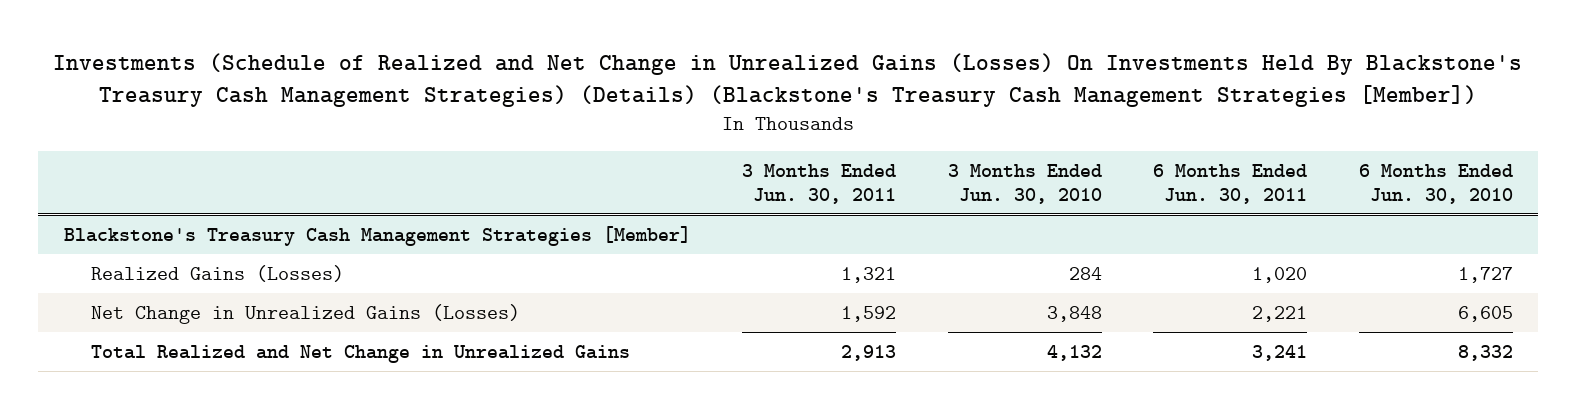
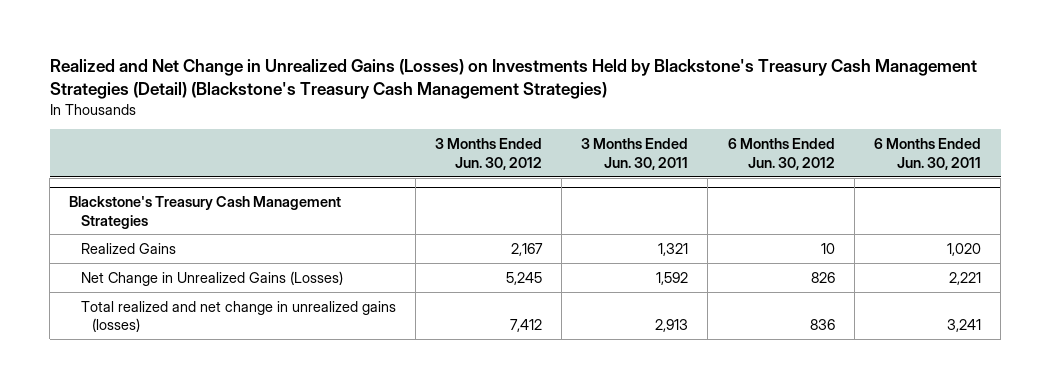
[53,53,1523,108] Investments (Schedule of Realized and Net Change in Unrealized Gains (Losses) On Investments Held By Blackstone's Treasury Cash Management Strategies) (Details) (Blackstone's Treasury Cash Management Strategies [Member]) -> [49,59,977,100] Realized and Net Change in Unrealized Gains (Losses) on Investments Held by Blackstone's Treasury Cash Management Strategies (Detail) (Blackstone's Treasury Cash Management Strategies)
[947,163,1102,204] 3 Months Ended Jun. 30, 2010 -> none
[1358,163,1513,204] 6 Months Ended Jun. 30, 2010 -> none
none -> [434,138,542,170] 3 Months Ended Jun. 30, 2012
none -> [727,138,835,170] 6 Months Ended Jun. 30, 2012
[63,225,691,246] Blackstone's Treasury Cash Management Strategies [Member] -> [69,195,342,229] Blackstone's Treasury Cash Management Strategies
[90,264,344,282] Realized Gains (Losses) -> [80,242,176,254] Realized Gains
[90,344,630,363] Total Realized and Net Change in Unrealized Gains -> [80,300,396,333] Total realized and net change in unrealized gains (losses)

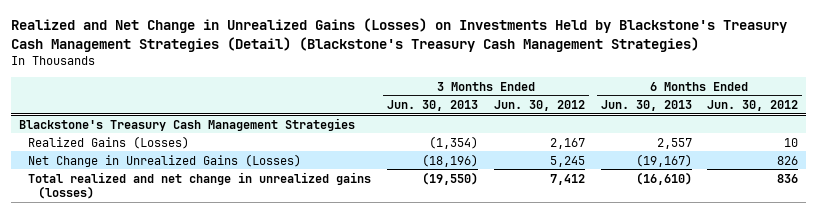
[581,138,689,170] 3 Months Ended Jun. 30, 2011 -> none
[873,138,981,170] 6 Months Ended Jun. 30, 2011 -> none
none -> [387,99,479,111] Jun. 30, 2013
none -> [600,99,692,111] Jun. 30, 2013
[80,242,176,254] Realized Gains -> [28,135,190,149] Realized Gains (Losses)

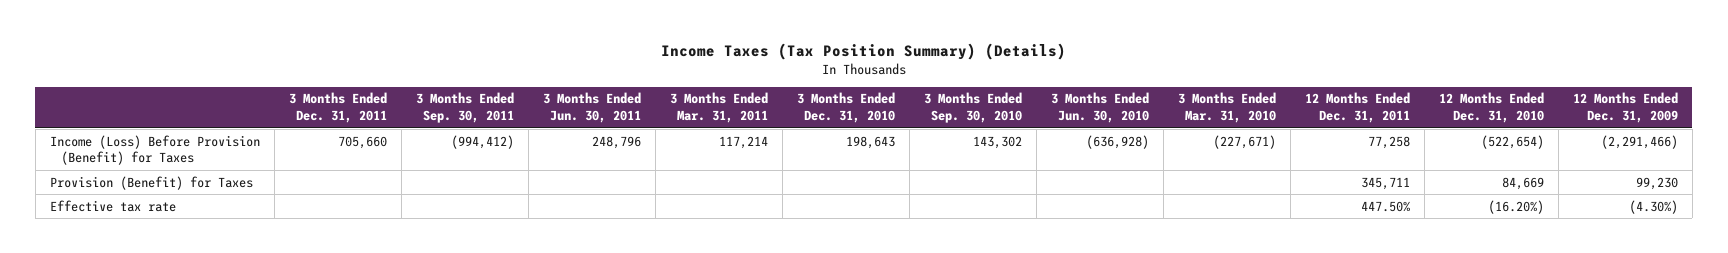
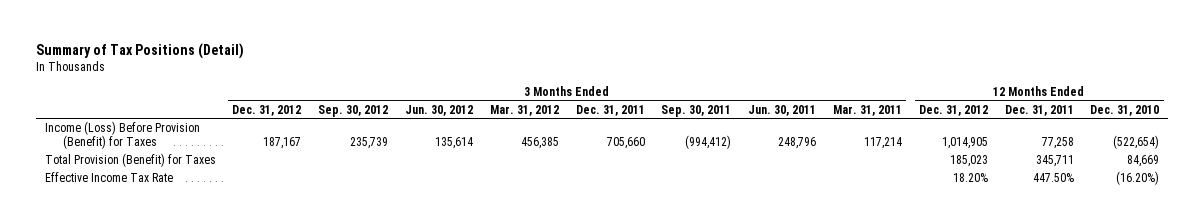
[660,42,1066,60] Income Taxes (Tax Position Summary) (Details) -> [36,42,245,59] Summary of Tax Positions (Detail)
[796,92,895,124] 3 Months Ended Dec. 31, 2010 -> none
[923,92,1022,124] 3 Months Ended Sep. 30, 2010 -> none
[1050,92,1149,124] 3 Months Ended Jun. 30, 2010 -> none
[1177,92,1276,124] 3 Months Ended Mar. 31, 2010 -> none
[1572,92,1678,124] 12 Months Ended Dec. 31, 2009 -> none
none -> [232,104,302,116] Dec. 31, 2012
none -> [318,104,389,117] Sep. 30, 2012
none -> [404,104,473,116] Jun. 30, 2012
none -> [489,104,559,116] Mar. 31, 2012
none -> [918,104,988,116] Dec. 31, 2012
[49,175,253,190] Provision (Benefit) for Taxes -> [44,153,216,168] Total Provision (Benefit) for Taxes
[49,199,176,212] Effective tax rate -> [44,172,173,183] Effective Income Tax Rate

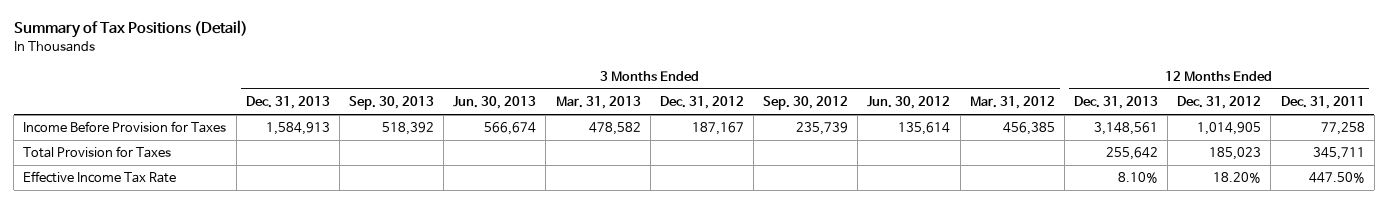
[575,104,645,116] Dec. 31, 2011 -> none
[661,104,732,117] Sep. 30, 2011 -> none
[748,104,817,116] Jun. 30, 2011 -> none
[833,104,903,116] Mar. 31, 2011 -> none
[1090,104,1160,116] Dec. 31, 2010 -> none
none -> [245,95,330,109] Dec. 31, 2013
none -> [348,95,434,110] Sep. 30, 2013
none -> [453,95,537,109] Jun. 30, 2013
none -> [555,95,641,109] Mar. 31, 2013
none -> [1074,95,1159,109] Dec. 31, 2013
[44,121,200,150] Income (Loss) Before Provision (Benefit) for Taxes -> [23,121,227,134] Income Before Provision for Taxes
[44,153,216,168] Total Provision (Benefit) for Taxes -> [23,146,172,159] Total Provision for Taxes

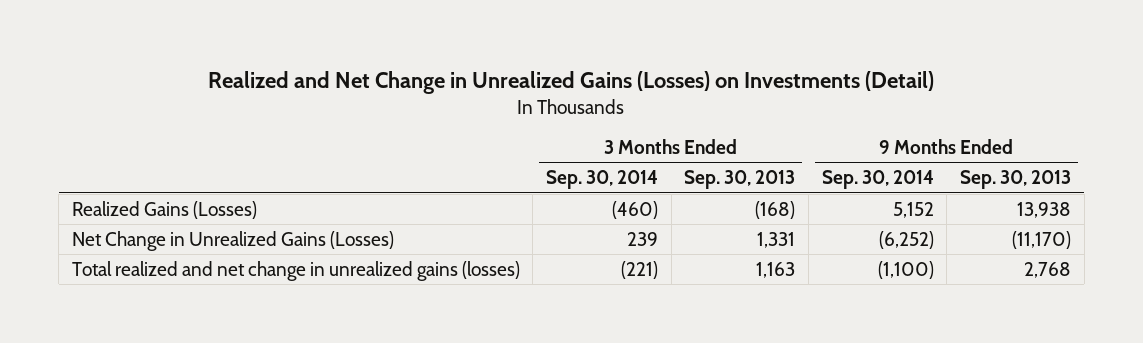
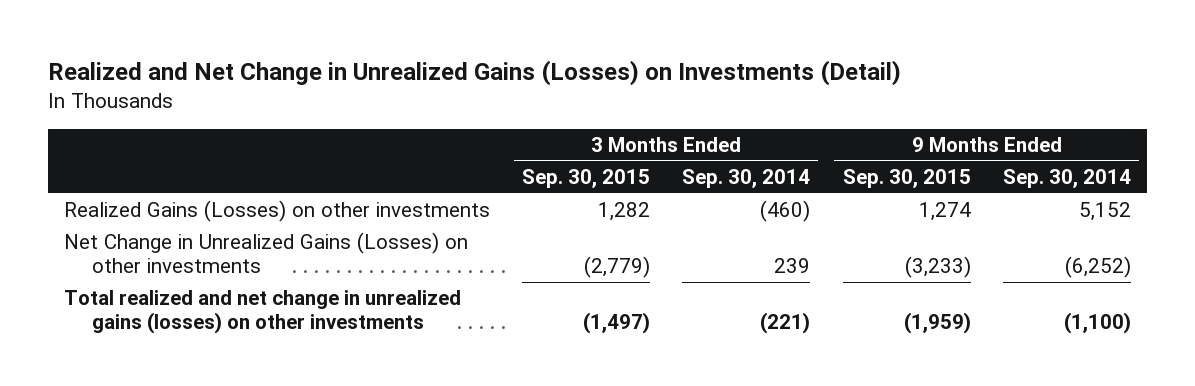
[684,170,796,190] Sep. 30, 2013 -> none
[959,170,1071,190] Sep. 30, 2013 -> none
none -> [522,169,651,189] Sep. 30, 2015
none -> [842,169,971,189] Sep. 30, 2015
[71,200,257,219] Realized Gains (Losses) -> [64,200,491,223] Realized Gains (Losses) on other investments
[71,230,394,251] Net Change in Unrealized Gains (Losses) -> [64,232,469,274] Net Change in Unrealized Gains (Losses) on other investments
[71,260,520,281] Total realized and net change in unrealized gains (losses) -> [64,290,462,335] Total realized and net change in unrealized gains (losses) on other investments

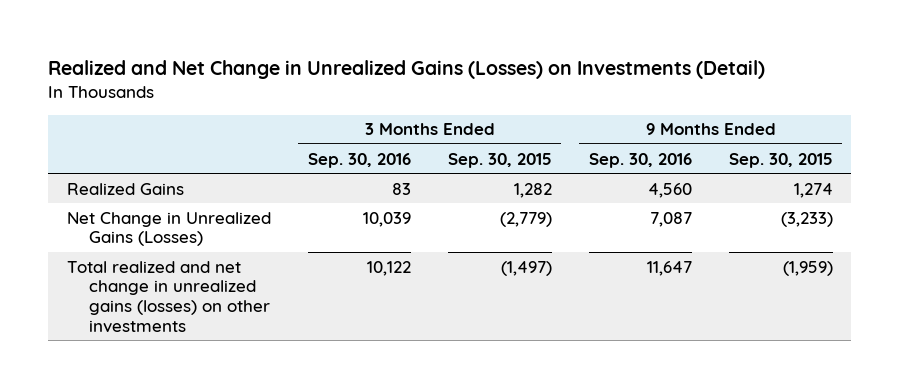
[682,169,811,189] Sep. 30, 2014 -> none
[1002,169,1131,189] Sep. 30, 2014 -> none
none -> [307,152,411,168] Sep. 30, 2016
none -> [588,152,692,168] Sep. 30, 2016
[64,200,491,223] Realized Gains (Losses) on other investments -> [66,182,184,195] Realized Gains
[64,232,469,274] Net Change in Unrealized Gains (Losses) on other investments -> [66,211,271,247] Net Change in Unrealized Gains (Losses)

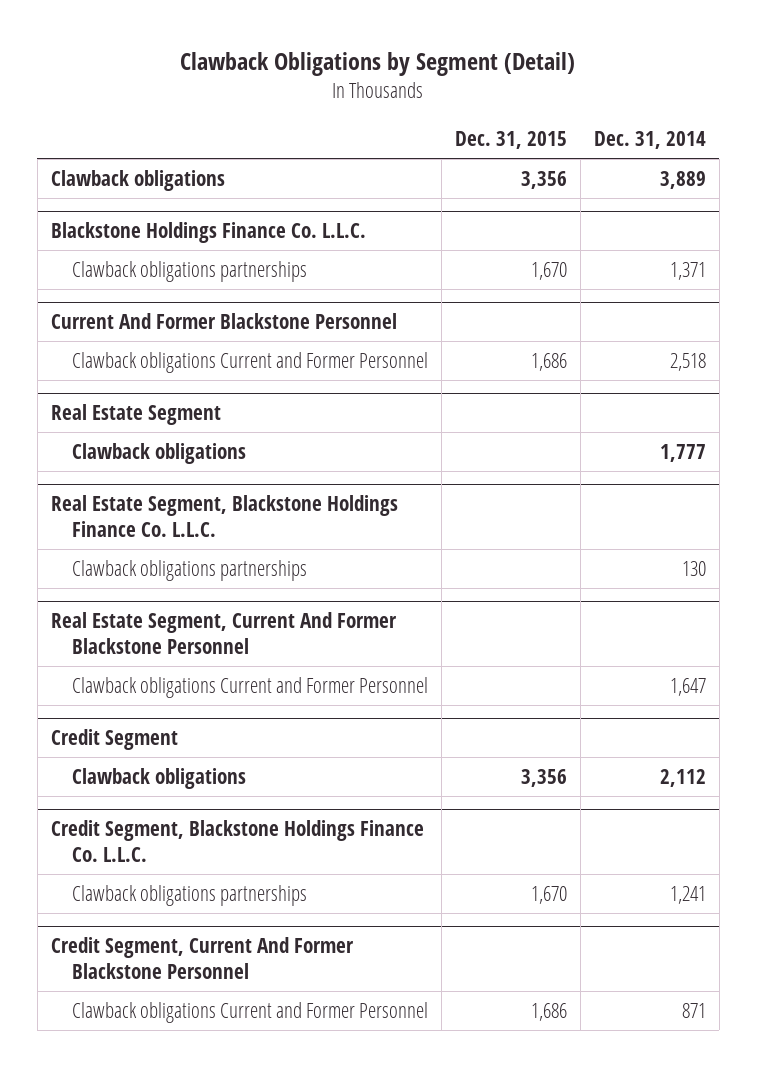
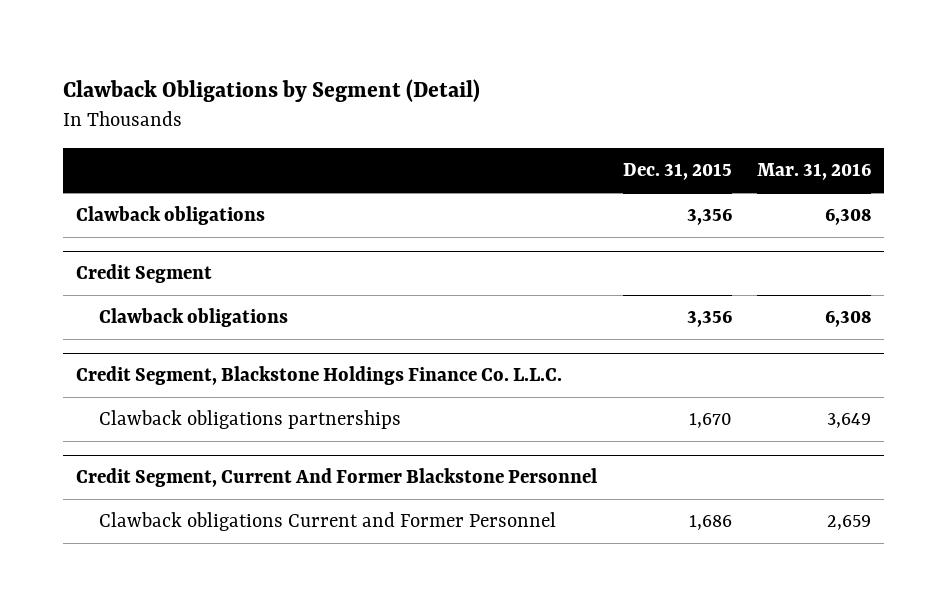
[593,131,706,150] Dec. 31, 2014 -> none
none -> [757,163,872,181] Mar. 31, 2016
[50,221,366,243] Blackstone Holdings Finance Co. L.L.C. -> none
[72,260,308,282] Clawback obligations partnerships -> none
[50,312,397,329] Current And Former Blackstone Personnel -> none
[72,351,429,373] Clawback obligations Current and Former Personnel -> none
[50,403,221,425] Real Estate Segment -> none
[72,442,247,464] Clawback obligations -> none
[50,494,398,538] Real Estate Segment, Blackstone Holdings Finance Co. L.L.C. -> none
[72,559,308,581] Clawback obligations partnerships -> none
[50,611,397,655] Real Estate Segment, Current And Former Blackstone Personnel -> none
[72,676,429,698] Clawback obligations Current and Former Personnel -> none

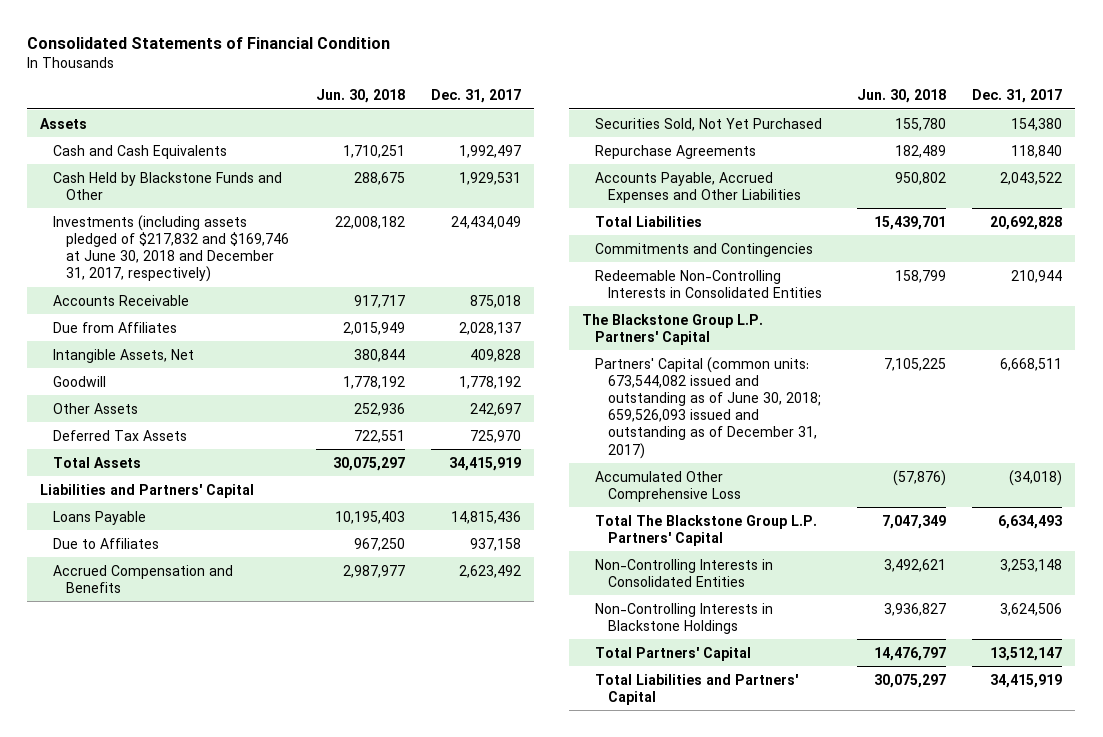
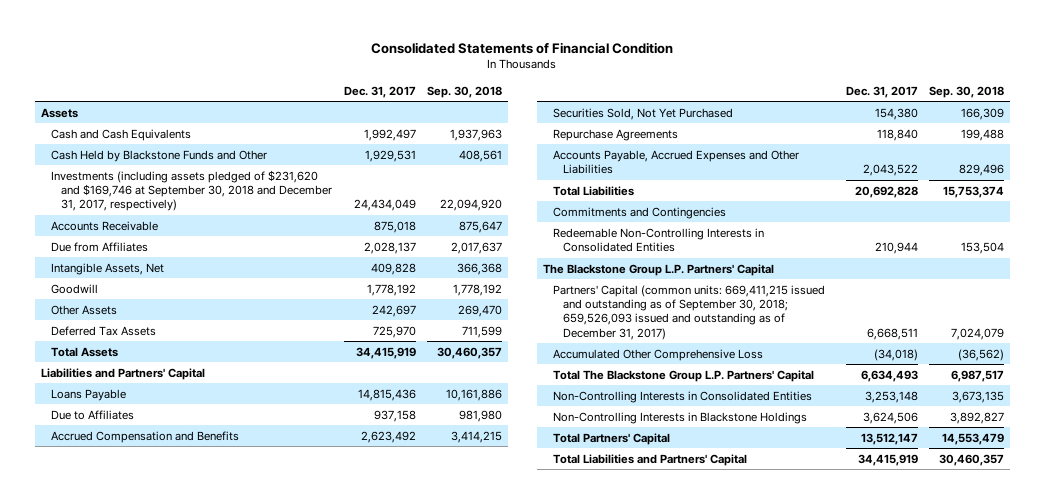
[315,89,405,104] Jun. 30, 2018 -> none
none -> [427,85,503,98] Sep. 30, 2018
[53,214,290,283] Investments (including assets pledged of $217,832 and $169,746 at June 30, 2018 and December 31, 2017, respectively) -> [50,169,333,212] Investments (including assets pledged of $231,620 and $169,746 at September 30, 2018 and December 31, 2017, respectively)
[594,356,821,459] Partners' Capital (common units: 673,544,082 issued and outstanding as of June 30, 2018; 659,526,093 issued and outstanding as of December 31, 2017) -> [552,284,825,340] Partners' Capital (common units: 669,411,215 issued and outstanding as of September 30, 2018; 659,526,093 issued and outstanding as of December 31, 2017)

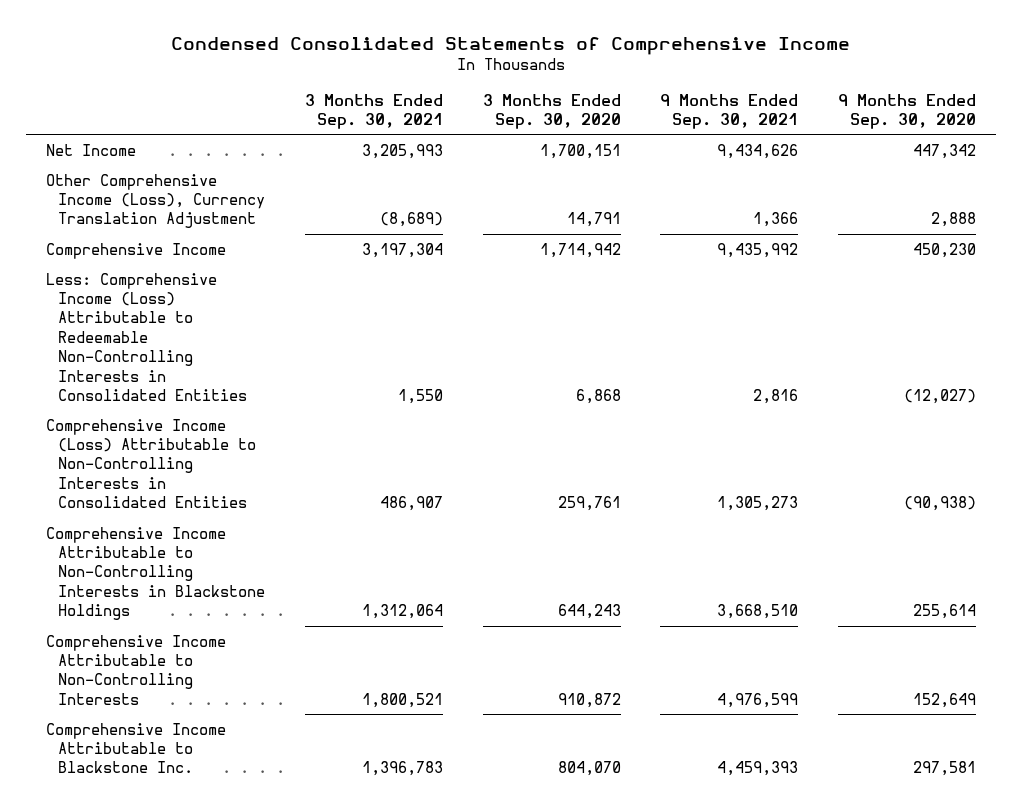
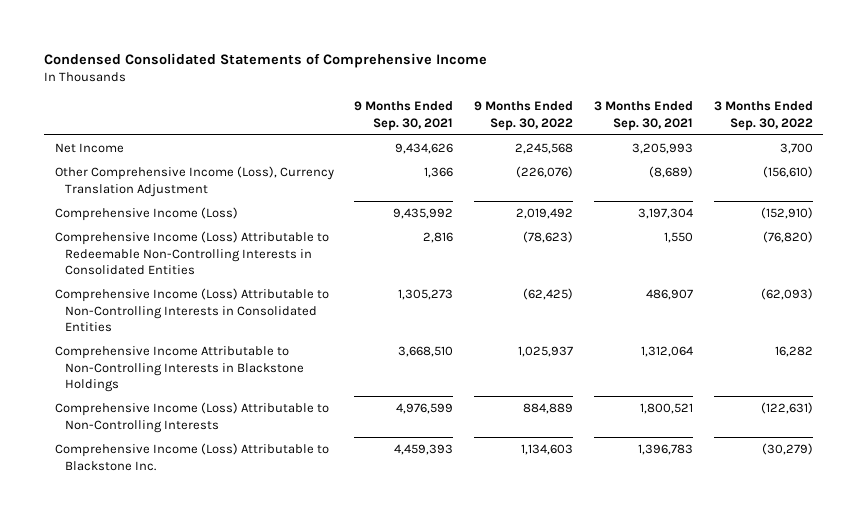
[482,93,621,130] 3 Months Ended Sep. 30, 2020 -> none
[838,93,977,130] 9 Months Ended Sep. 30, 2020 -> none
none -> [474,101,574,131] 9 Months Ended Sep. 30, 2022
none -> [713,101,813,131] 3 Months Ended Sep. 30, 2022
[46,242,227,259] Comprehensive Income -> [54,207,238,222] Comprehensive Income (Loss)
[46,272,247,402] Less: Comprehensive Income (Loss) Attributable to Redeemable Non-Controlling Interests in Consolidated Entities -> [54,231,329,275] Comprehensive Income (Loss) Attributable to Redeemable Non-Controlling Interests in Consolidated Entities
[46,634,227,705] Comprehensive Income Attributable to Non-Controlling Interests -> [54,402,329,433] Comprehensive Income (Loss) Attributable to Non-Controlling Interests
[46,722,227,774] Comprehensive Income Attributable to Blackstone Inc. -> [54,443,329,471] Comprehensive Income (Loss) Attributable to Blackstone Inc.

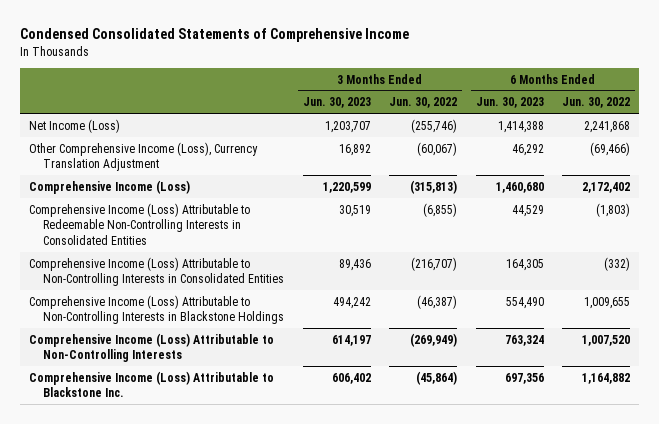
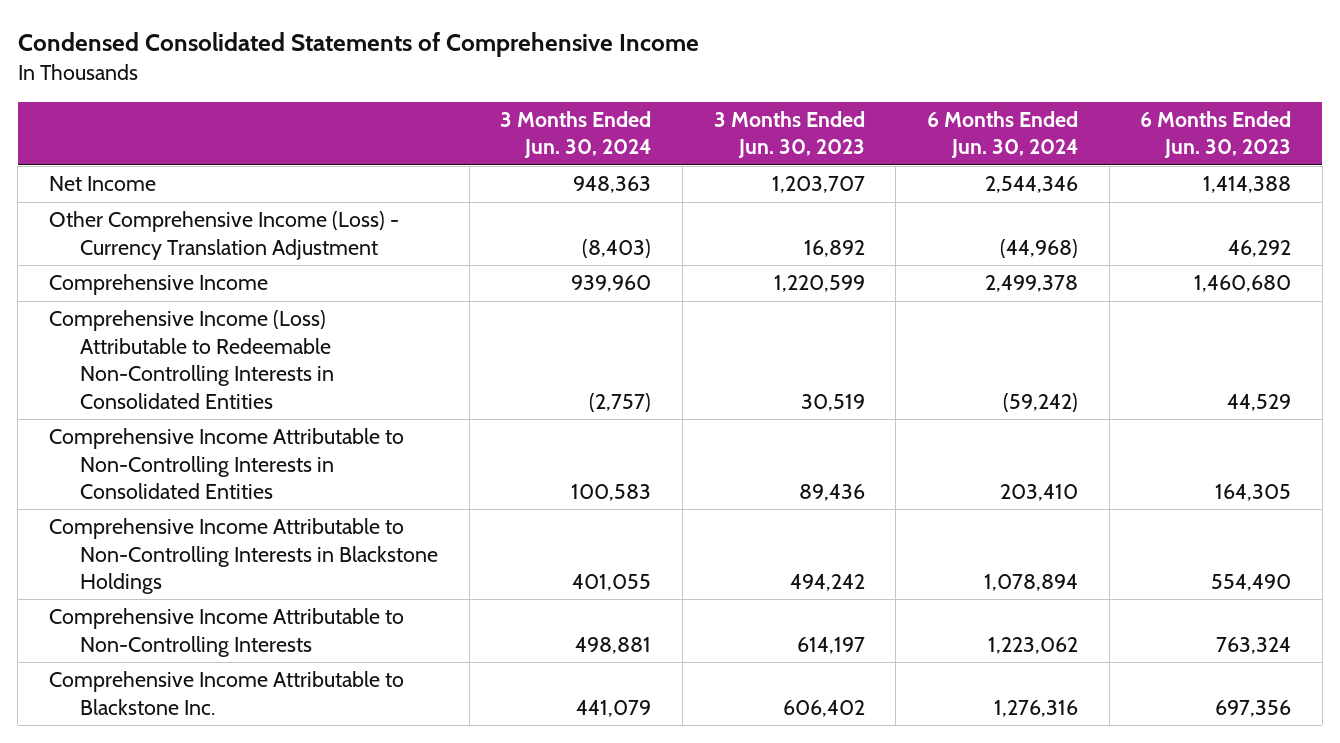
[389,97,458,109] Jun. 30, 2022 -> none
[561,97,630,109] Jun. 30, 2022 -> none
none -> [500,110,652,159] 3 Months Ended Jun. 30, 2024
none -> [926,110,1078,159] 6 Months Ended Jun. 30, 2024
[29,118,121,133] Net Income (Loss) -> [49,176,157,192] Net Income
[29,141,259,172] Other Comprehensive Income (Loss), Currency Translation Adjustment -> [49,211,400,260] Other Comprehensive Income (Loss) - Currency Translation Adjustment
[29,179,191,194] Comprehensive Income (Loss) -> [49,274,269,296] Comprehensive Income
[29,256,285,287] Comprehensive Income (Loss) Attributable to Non-Controlling Interests in Consolidated Entities -> [49,428,405,500] Comprehensive Income Attributable to Non-Controlling Interests in Consolidated Entities
[29,294,285,325] Comprehensive Income (Loss) Attributable to Non-Controlling Interests in Blackstone Holdings -> [49,518,439,595] Comprehensive Income Attributable to Non-Controlling Interests in Blackstone Holdings
[29,332,275,363] Comprehensive Income (Loss) Attributable to Non-Controlling Interests -> [49,608,405,657] Comprehensive Income Attributable to Non-Controlling Interests
[29,370,275,398] Comprehensive Income (Loss) Attributable to Blackstone Inc. -> [49,671,405,715] Comprehensive Income Attributable to Blackstone Inc.

